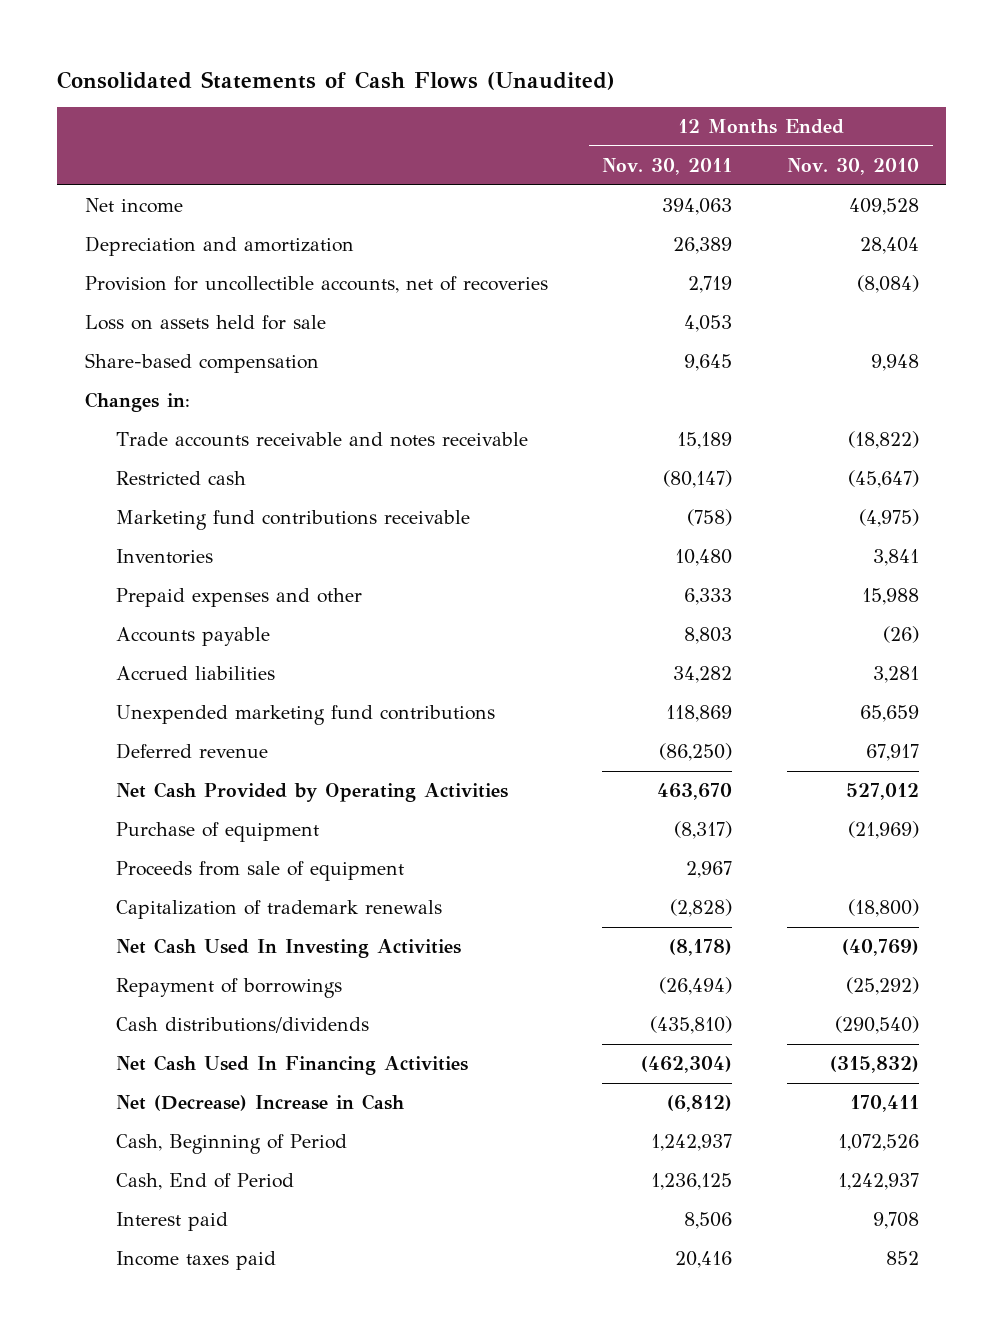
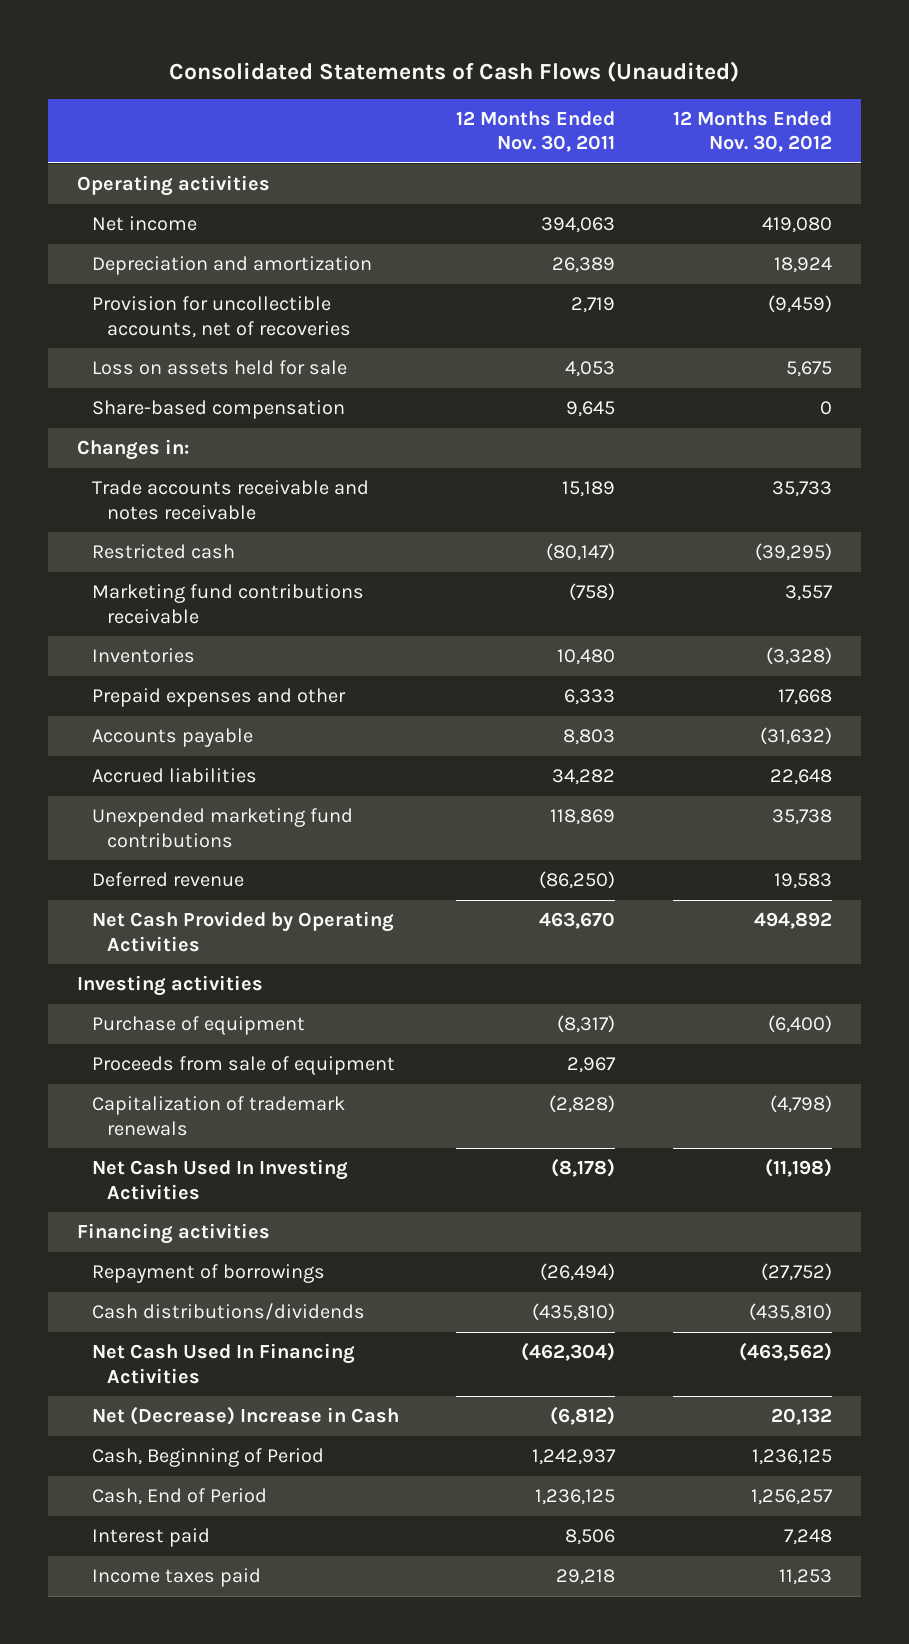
[787,158,920,176] Nov. 30, 2010 -> none
none -> [673,110,833,153] 12 Months Ended Nov. 30, 2012
none -> [76,175,270,197] Operating activities
none -> [76,975,263,997] Investing activities
none -> [76,1223,270,1245] Financing activities
[675,1251,733,1269] 20,416 -> [556,1569,616,1586] 29,218

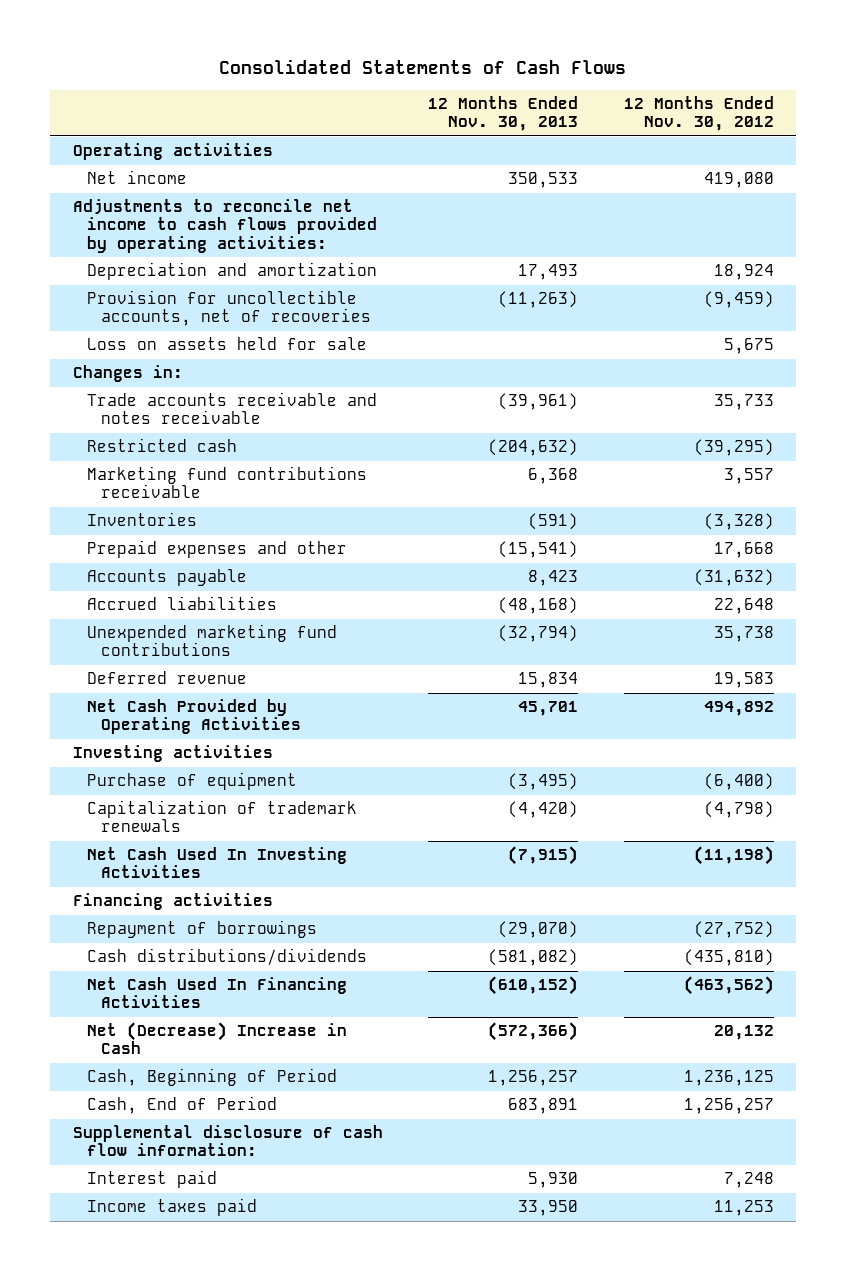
[169,60,740,82] Consolidated Statements of Cash Flows (Unaudited) -> [219,59,627,75] Consolidated Statements of Cash Flows
[456,110,616,153] 12 Months Ended Nov. 30, 2011 -> none
none -> [428,95,579,132] 12 Months Ended Nov. 30, 2013
none -> [72,199,378,253] Adjustments to reconcile net income to cash flows provided by operating activities:
[91,400,345,420] Share-based compensation -> none
[91,1056,395,1076] Proceeds from sale of equipment -> none
none -> [72,1125,383,1157] Supplemental disclosure of cash flow information:

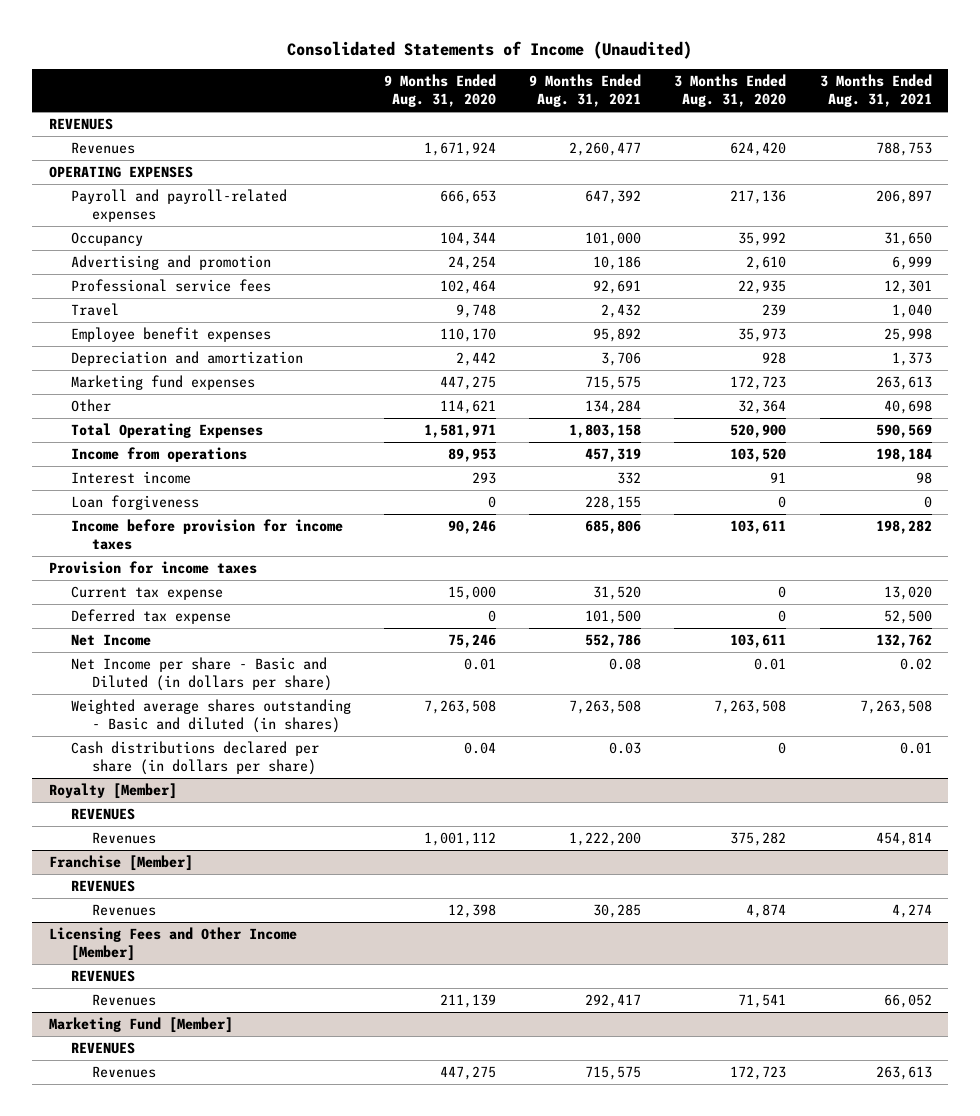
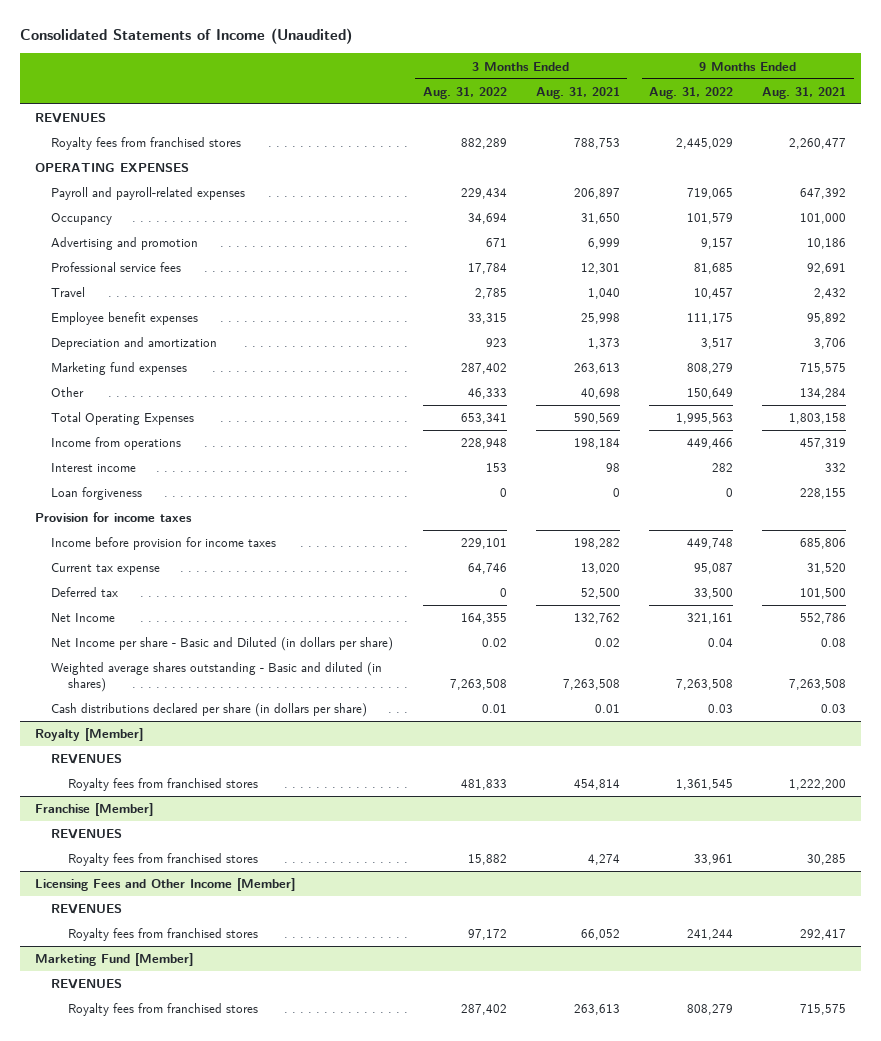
[383,74,496,108] 9 Months Ended Aug. 31, 2020 -> none
[674,74,787,108] 3 Months Ended Aug. 31, 2020 -> none
none -> [422,86,507,99] Aug. 31, 2022
none -> [649,86,734,99] Aug. 31, 2022
[70,141,135,154] Revenues -> [51,137,242,151] Royalty fees from franchised stores
[70,518,343,551] Income before provision for income taxes -> [51,537,277,551] Income before provision for income taxes
[70,608,231,624] Deferred tax expense -> [51,587,119,598] Deferred tax
[92,831,157,844] Revenues -> [68,778,259,792] Royalty fees from franchised stores
[92,903,157,916] Revenues -> [68,853,259,867] Royalty fees from franchised stores
[92,993,157,1006] Revenues -> [68,928,259,942] Royalty fees from franchised stores
[92,1065,157,1078] Revenues -> [68,1003,259,1017] Royalty fees from franchised stores

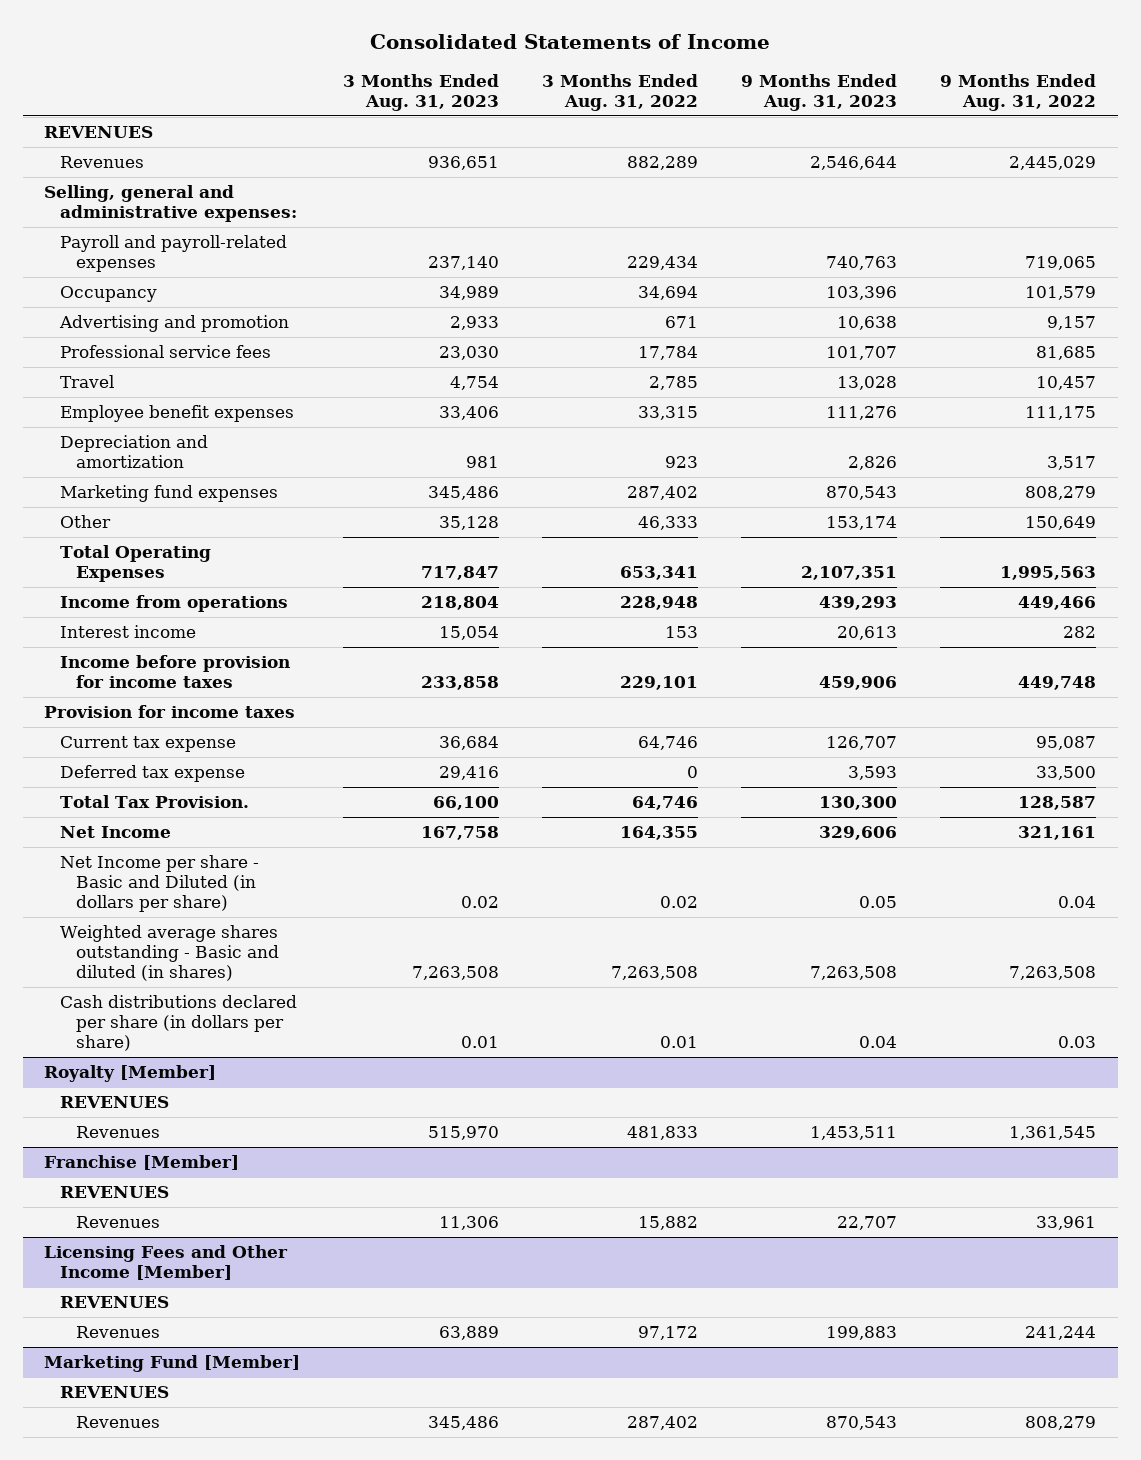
[19,28,352,45] Consolidated Statements of Income (Unaudited) -> [370,34,771,50] Consolidated Statements of Income
[535,86,620,99] Aug. 31, 2021 -> none
[762,86,847,99] Aug. 31, 2021 -> none
none -> [343,74,500,112] 3 Months Ended Aug. 31, 2023
none -> [741,74,898,112] 9 Months Ended Aug. 31, 2023
[34,162,189,173] OPERATING EXPENSES -> none
[51,137,242,151] Royalty fees from franchised stores -> [60,156,145,169] Revenues
none -> [44,185,298,222] Selling, general and administrative expenses:
[51,487,143,501] Loan forgiveness -> none
[34,512,192,523] Provision for income taxes -> [44,705,296,719] Provision for income taxes
[51,587,119,598] Deferred tax -> [60,765,246,783] Deferred tax expense
none -> [60,795,250,809] Total Tax Provision.
[68,778,259,792] Royalty fees from franchised stores -> [75,1126,160,1139] Revenues
[68,853,259,867] Royalty fees from franchised stores -> [75,1216,160,1229] Revenues
[68,928,259,942] Royalty fees from franchised stores -> [75,1326,160,1339] Revenues
[68,1003,259,1017] Royalty fees from franchised stores -> [75,1416,160,1429] Revenues

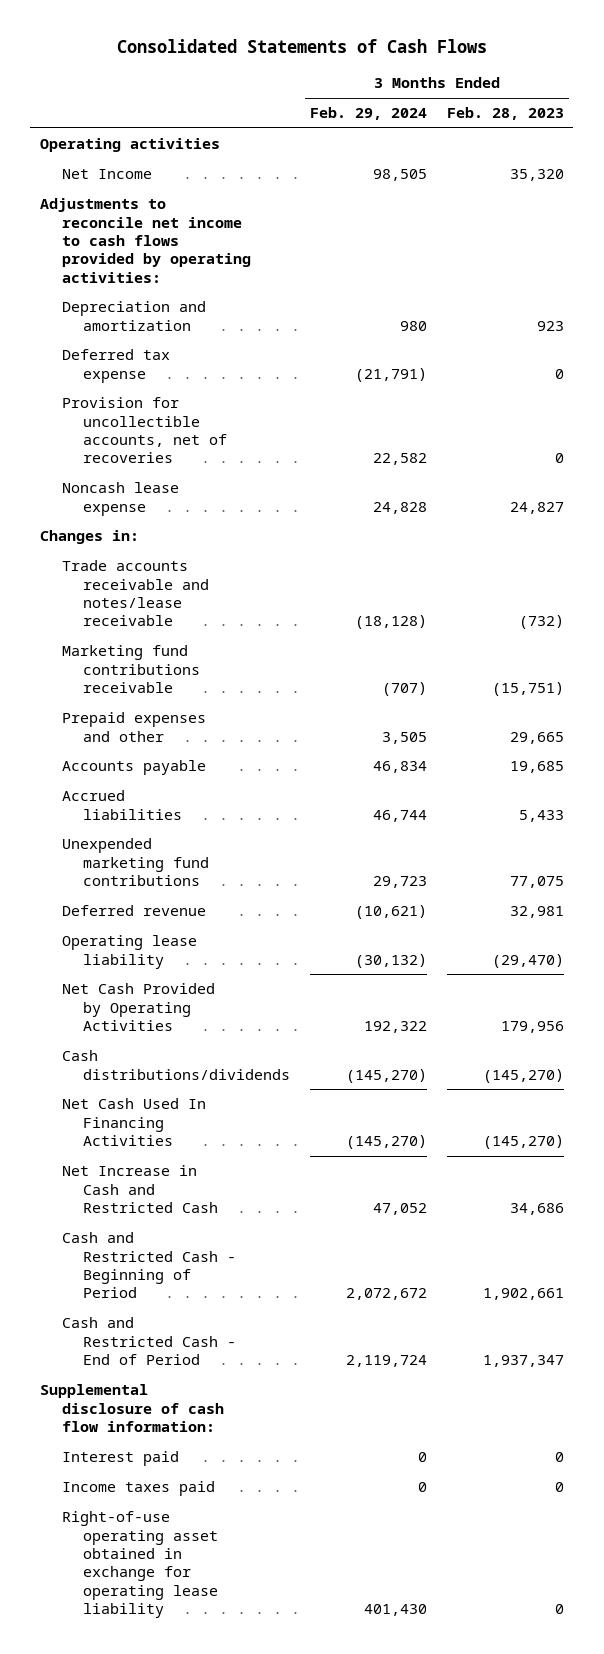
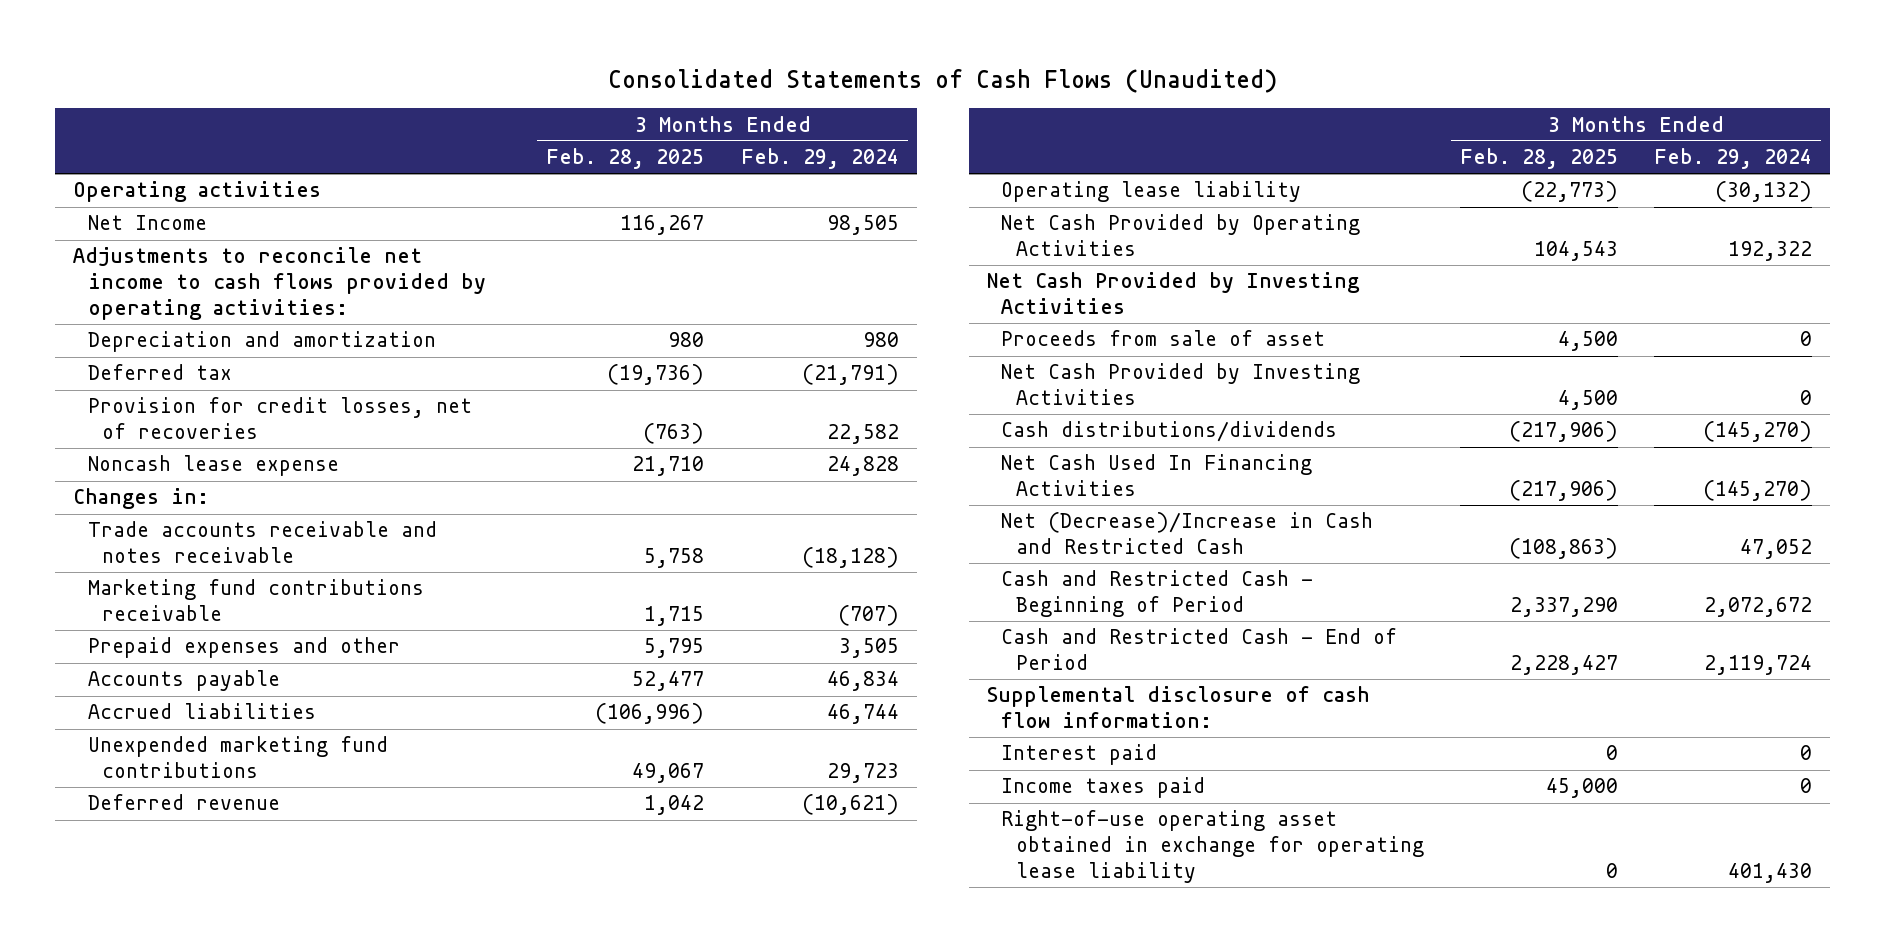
[116,39,487,54] Consolidated Statements of Cash Flows -> [607,68,1277,93] Consolidated Statements of Cash Flows (Unaudited)
[446,107,564,121] Feb. 28, 2023 -> none
none -> [546,148,705,170] Feb. 28, 2025
[61,349,170,383] Deferred tax expense -> [87,364,232,381] Deferred tax
[61,397,228,464] Provision for uncollectible accounts, net of recoveries -> [87,397,472,440] Provision for credit losses, net of recoveries
[61,560,210,627] Trade accounts receivable and notes/lease receivable -> [87,521,437,564] Trade accounts receivable and notes receivable
none -> [986,272,1360,315] Net Cash Provided by Investing Activities
none -> [1001,330,1326,347] Proceeds from sale of asset
none -> [1001,363,1361,406] Net Cash Provided by Investing Activities
[61,1165,219,1214] Net Increase in Cash and Restricted Cash -> [1001,512,1374,555] Net (Decrease)/Increase in Cash and Restricted Cash

